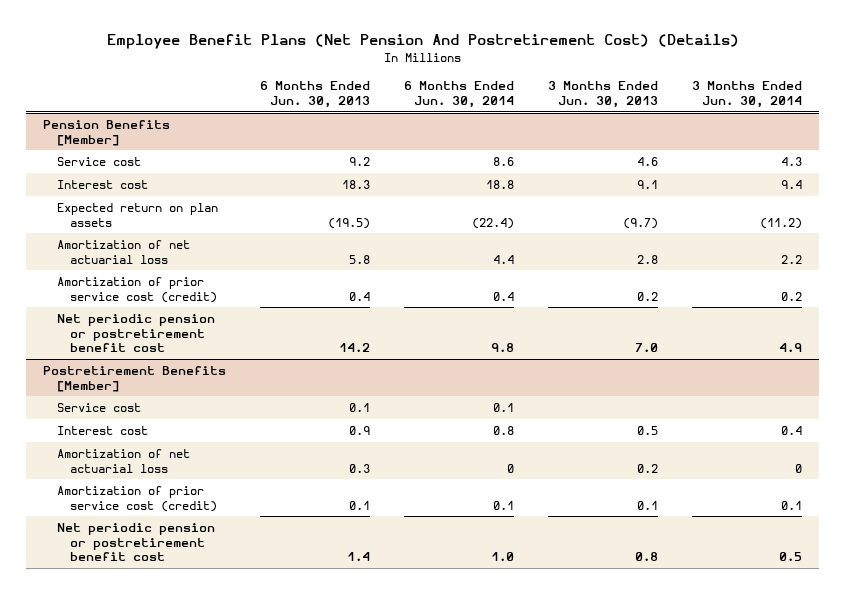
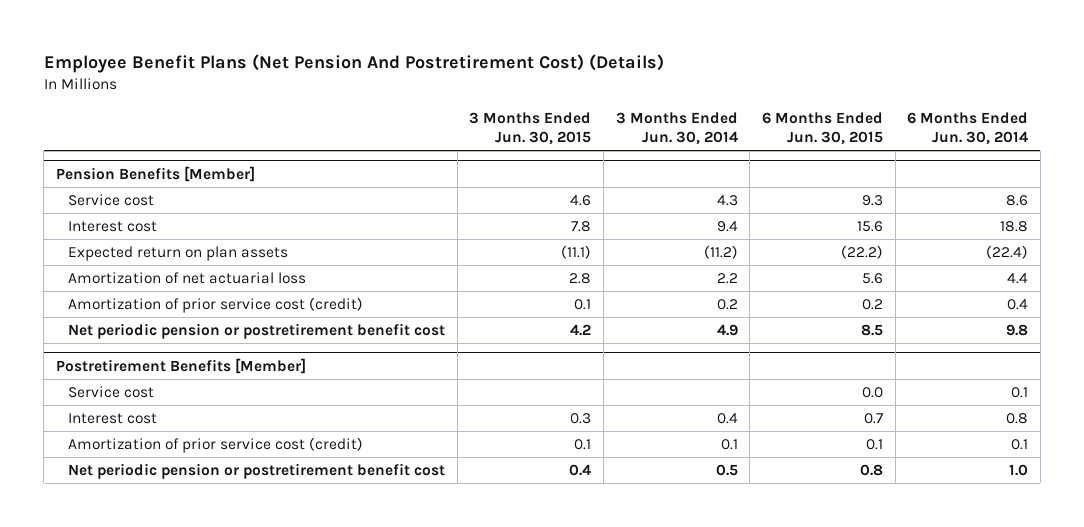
[260,81,371,108] 6 Months Ended Jun. 30, 2013 -> none
[547,81,658,108] 3 Months Ended Jun. 30, 2013 -> none
none -> [469,111,592,146] 3 Months Ended Jun. 30, 2015
none -> [761,111,883,146] 6 Months Ended Jun. 30, 2015
[56,449,190,473] Amortization of net actuarial loss -> none

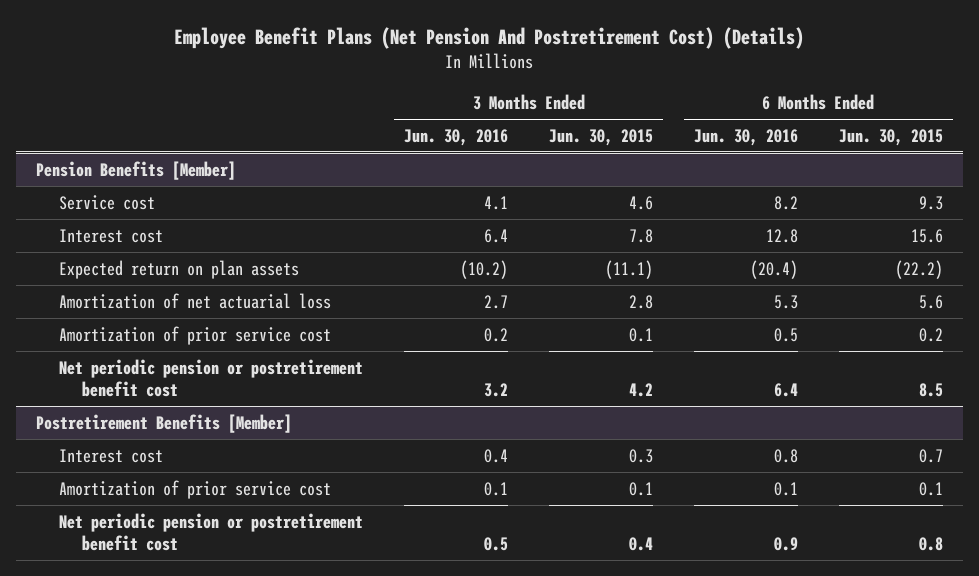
[615,111,738,146] 3 Months Ended Jun. 30, 2014 -> none
[907,111,1029,146] 6 Months Ended Jun. 30, 2014 -> none
none -> [404,128,509,146] Jun. 30, 2016
none -> [693,128,798,146] Jun. 30, 2016
[67,296,363,313] Amortization of prior service cost (credit) -> [59,325,332,345] Amortization of prior service cost
[67,385,154,398] Service cost -> none
[67,436,363,453] Amortization of prior service cost (credit) -> [59,479,332,499] Amortization of prior service cost

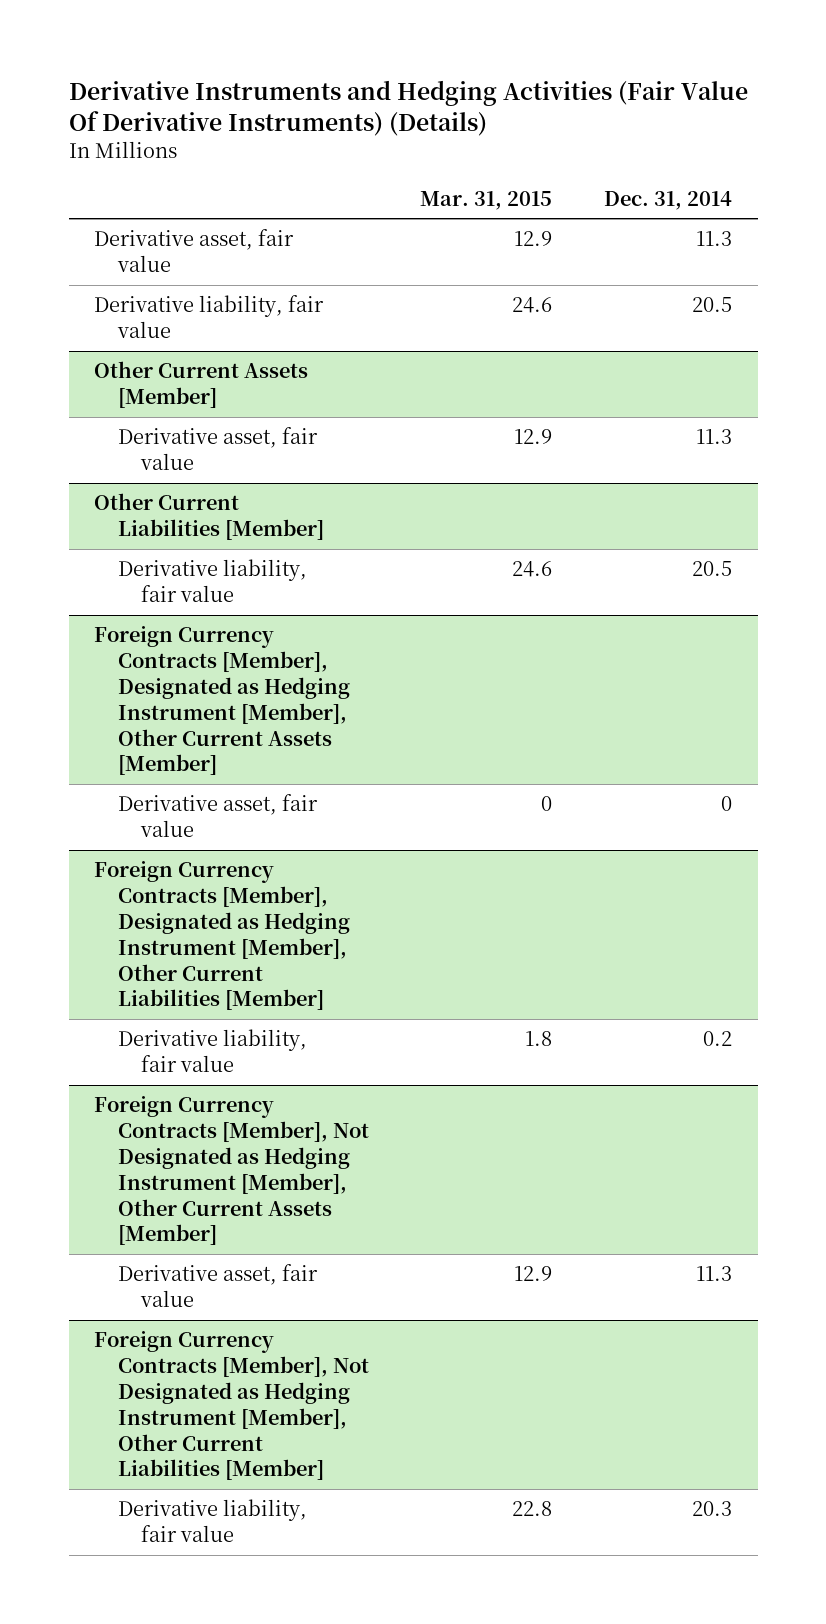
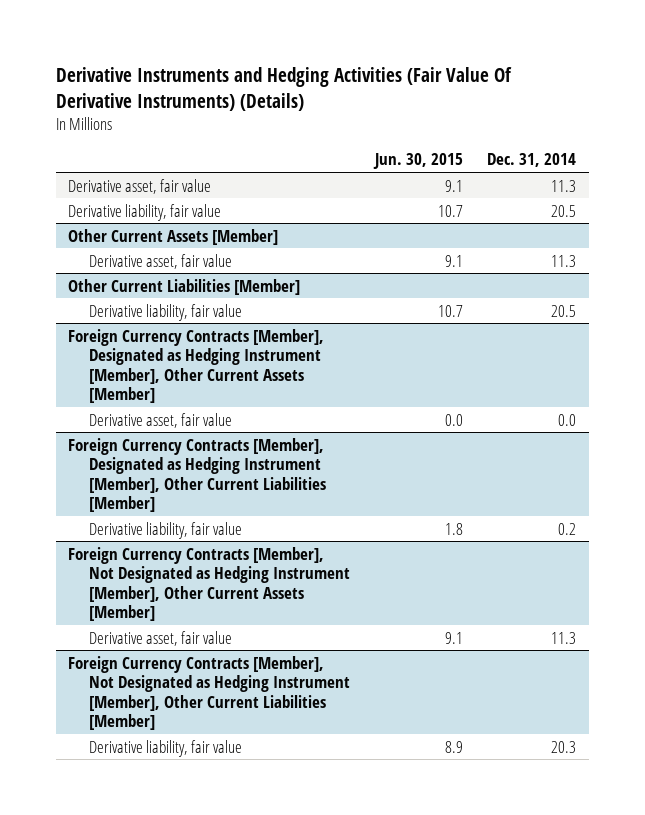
[420,190,553,210] Mar. 31, 2015 -> none
none -> [372,153,463,170] Jun. 30, 2015
[720,796,732,812] 0 -> [558,413,577,426] 0.0

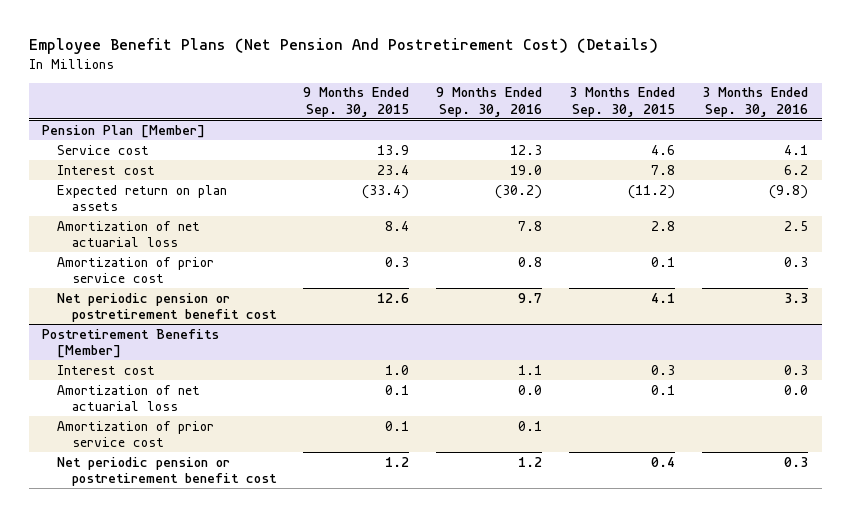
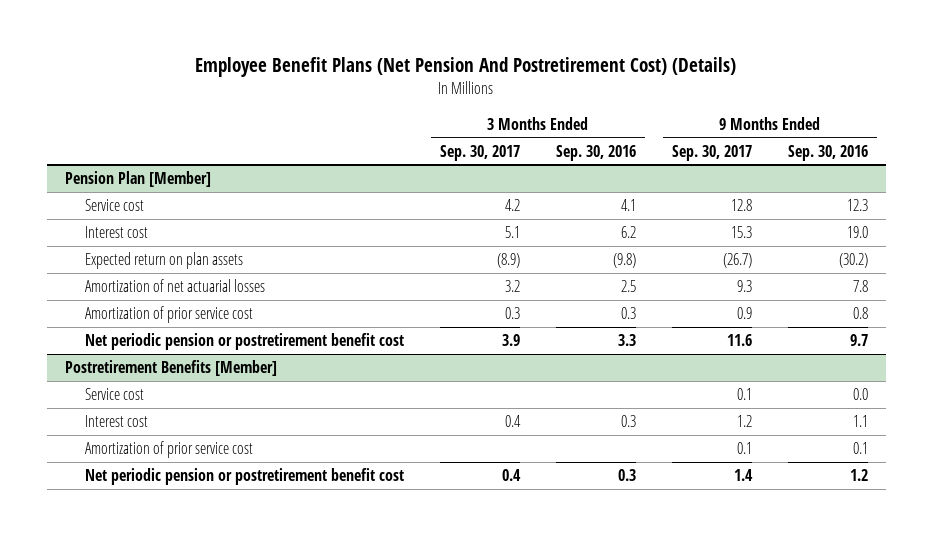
[303,87,410,117] 9 Months Ended Sep. 30, 2015 -> none
[569,87,676,117] 3 Months Ended Sep. 30, 2015 -> none
none -> [439,144,520,161] Sep. 30, 2017
none -> [671,144,752,161] Sep. 30, 2017
[57,220,201,247] Amortization of net actuarial loss -> [84,279,265,293] Amortization of net actuarial losses
none -> [84,388,144,401] Service cost
[57,384,201,411] Amortization of net actuarial loss -> none

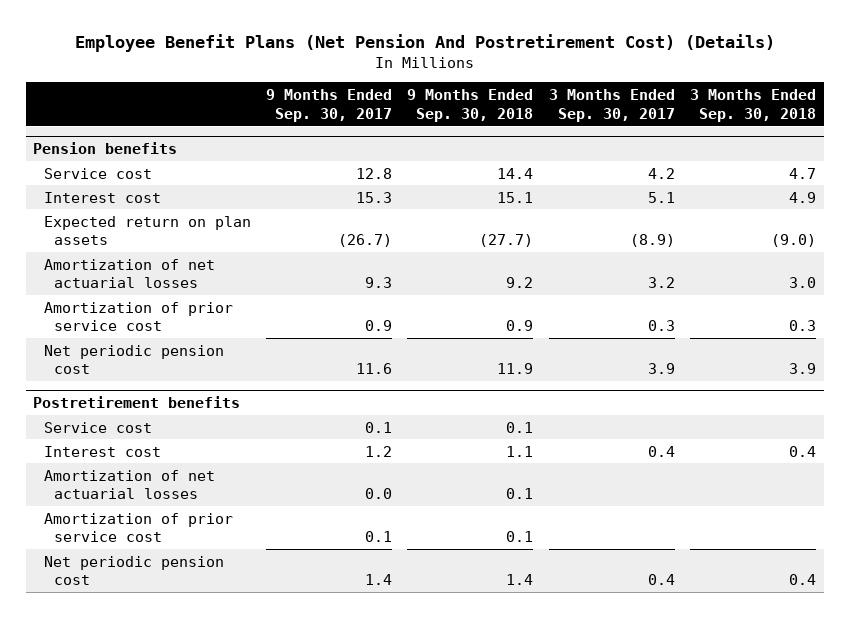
[555,144,636,161] Sep. 30, 2016 -> none
[787,144,868,161] Sep. 30, 2016 -> none
none -> [407,89,534,122] 9 Months Ended Sep. 30, 2018
none -> [690,89,817,122] 3 Months Ended Sep. 30, 2018
[64,171,211,188] Pension Plan [Member] -> [33,142,178,155] Pension benefits
[84,333,404,351] Net periodic pension or postretirement benefit cost -> [43,344,224,375] Net periodic pension cost
[64,360,277,377] Postretirement Benefits [Member] -> [33,396,241,409] Postretirement benefits
none -> [43,469,215,500] Amortization of net actuarial losses
[84,468,404,486] Net periodic pension or postretirement benefit cost -> [43,555,224,586] Net periodic pension cost

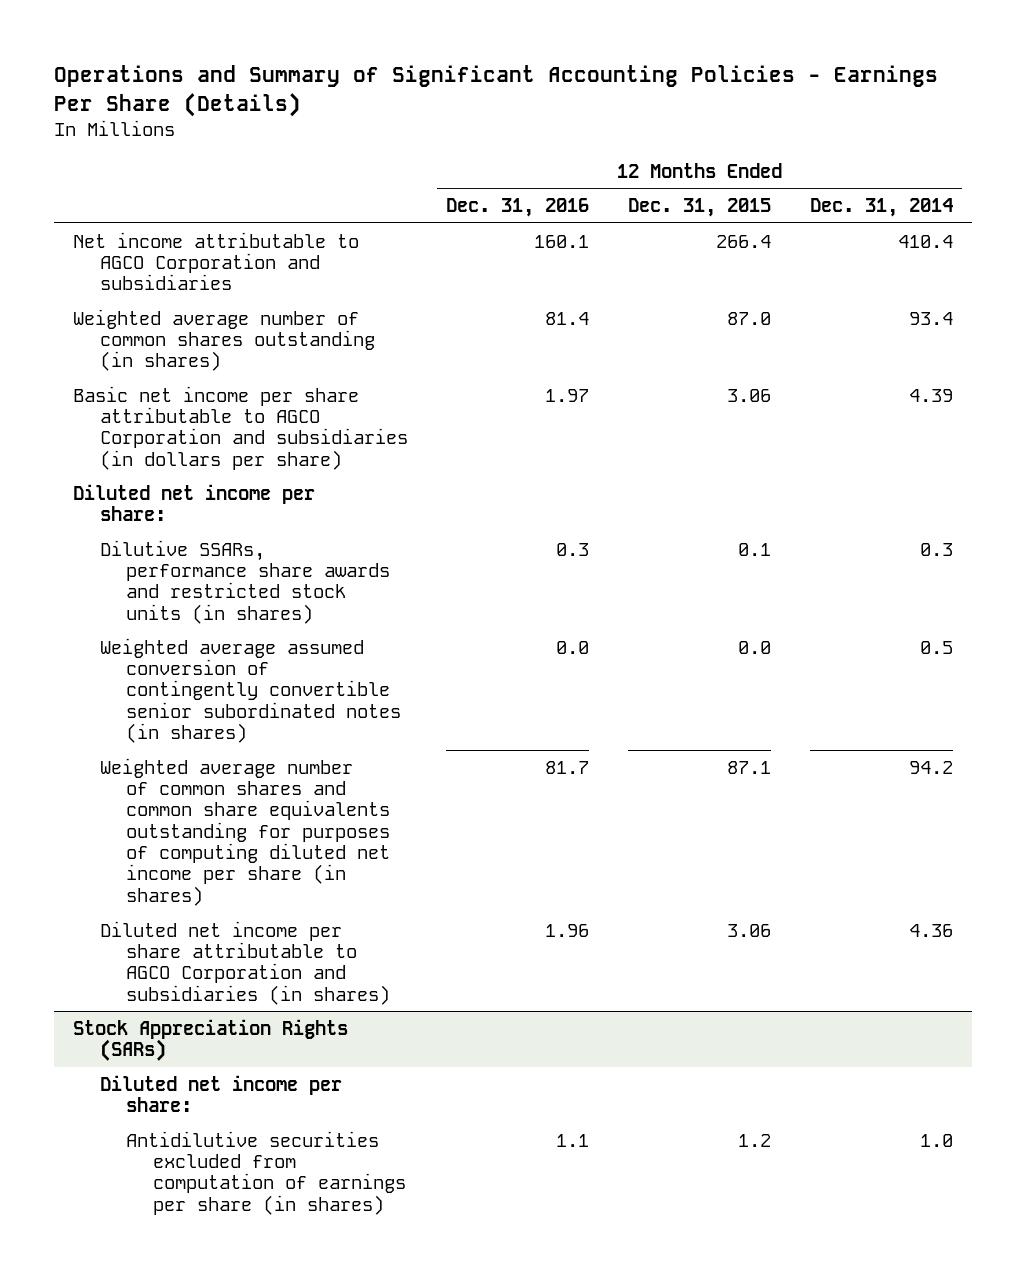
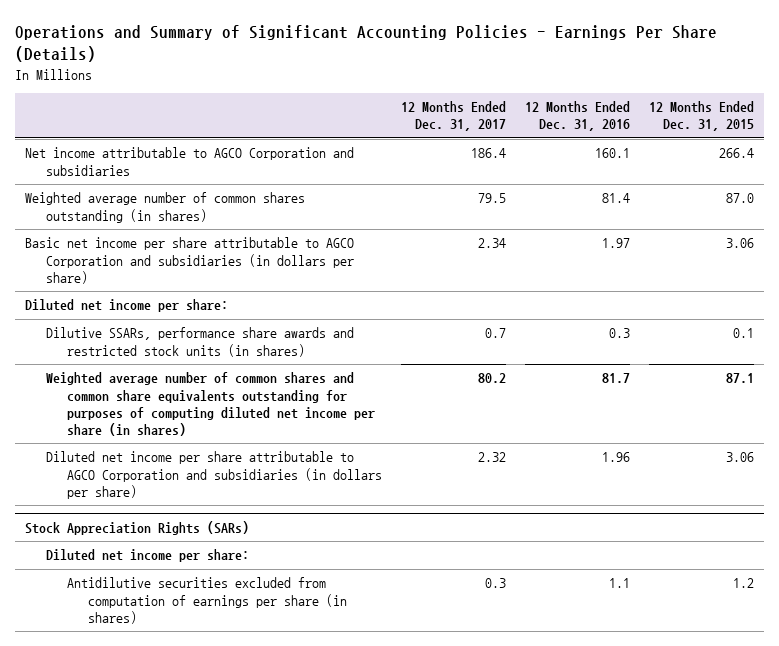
[809,198,953,218] Dec. 31, 2014 -> none
none -> [400,101,506,132] 12 Months Ended Dec. 31, 2017
[99,637,402,744] Weighted average assumed conversion of contingently convertible senior subordinated notes (in shares) -> none
[99,920,391,1005] Diluted net income per share attributable to AGCO Corporation and subsidiaries (in shares) -> [45,451,382,499] Diluted net income per share attributable to AGCO Corporation and subsidiaries (in dollars per share)

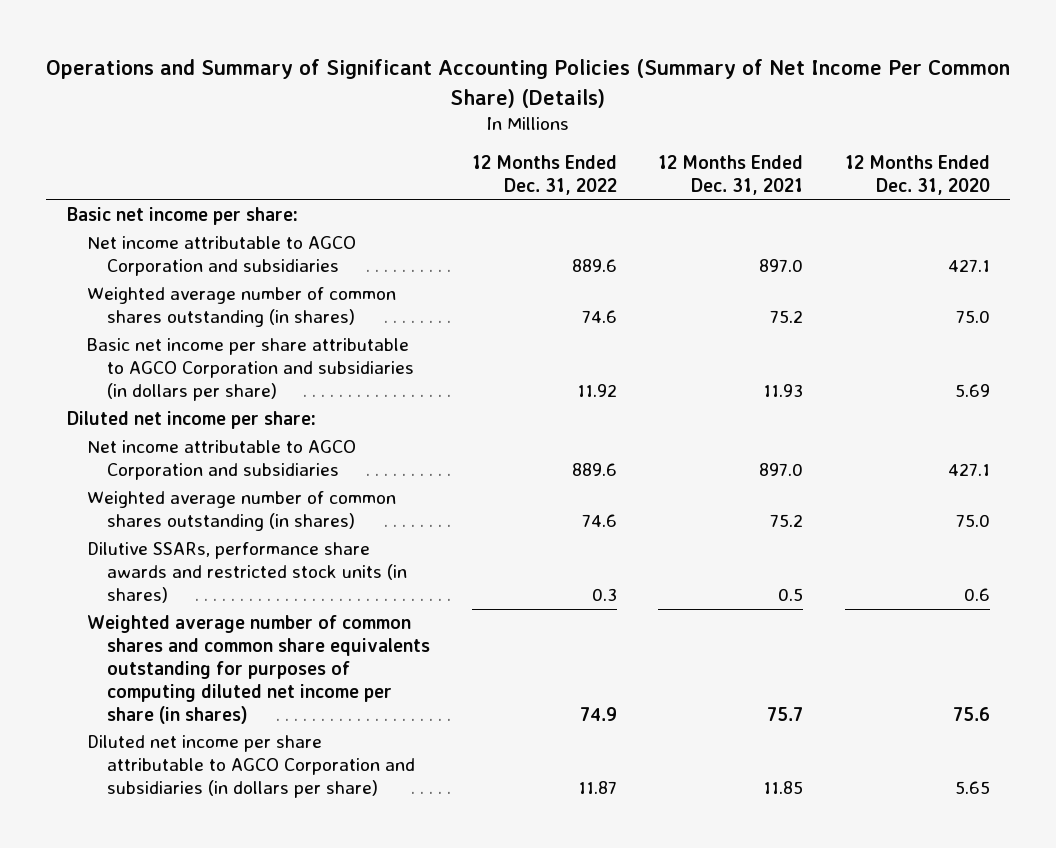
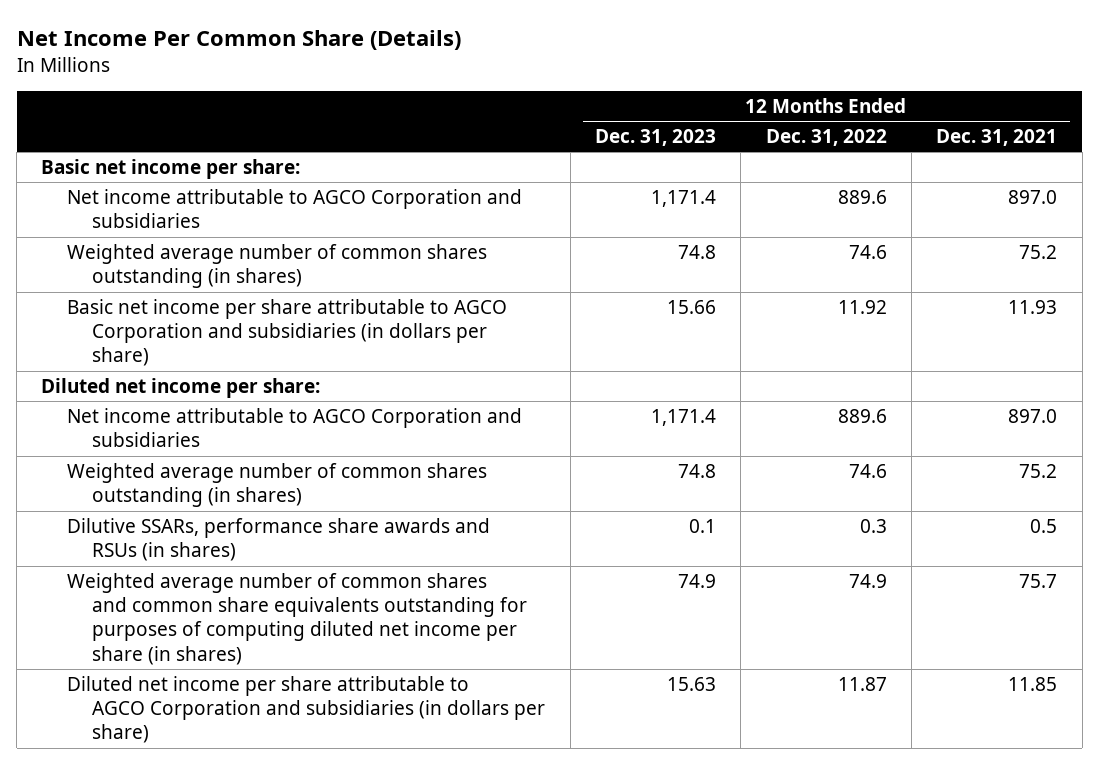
[46,59,1011,108] Operations and Summary of Significant Accounting Policies (Summary of Net Income Per Common Share) (Details) -> [16,30,461,51] Net Income Per Common Share (Details)
[844,155,990,196] 12 Months Ended Dec. 31, 2020 -> none
none -> [594,129,716,147] Dec. 31, 2023
[86,542,408,604] Dilutive SSARs, performance share awards and restricted stock units (in shares) -> [66,517,490,562] Dilutive SSARs, performance share awards and RSUs (in shares)

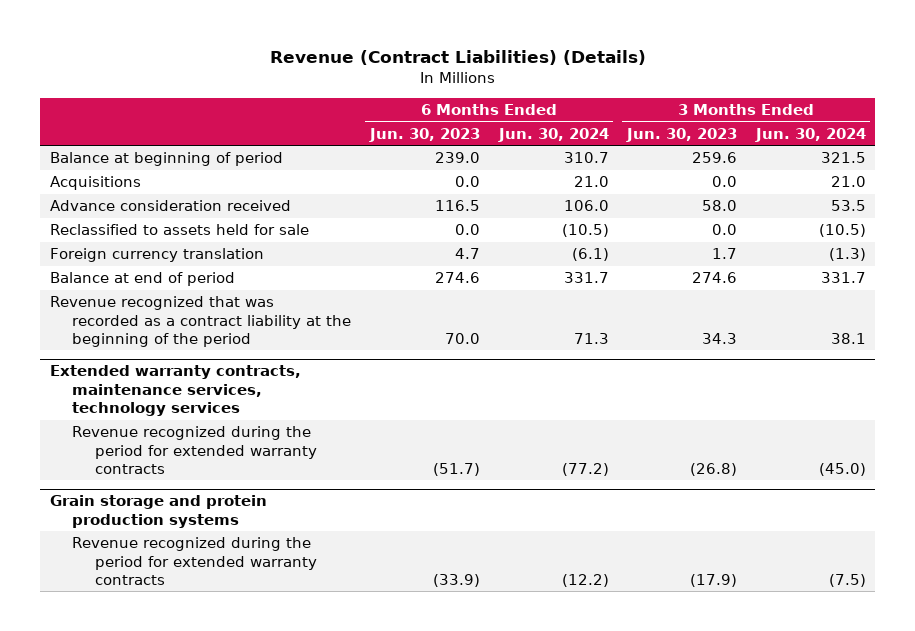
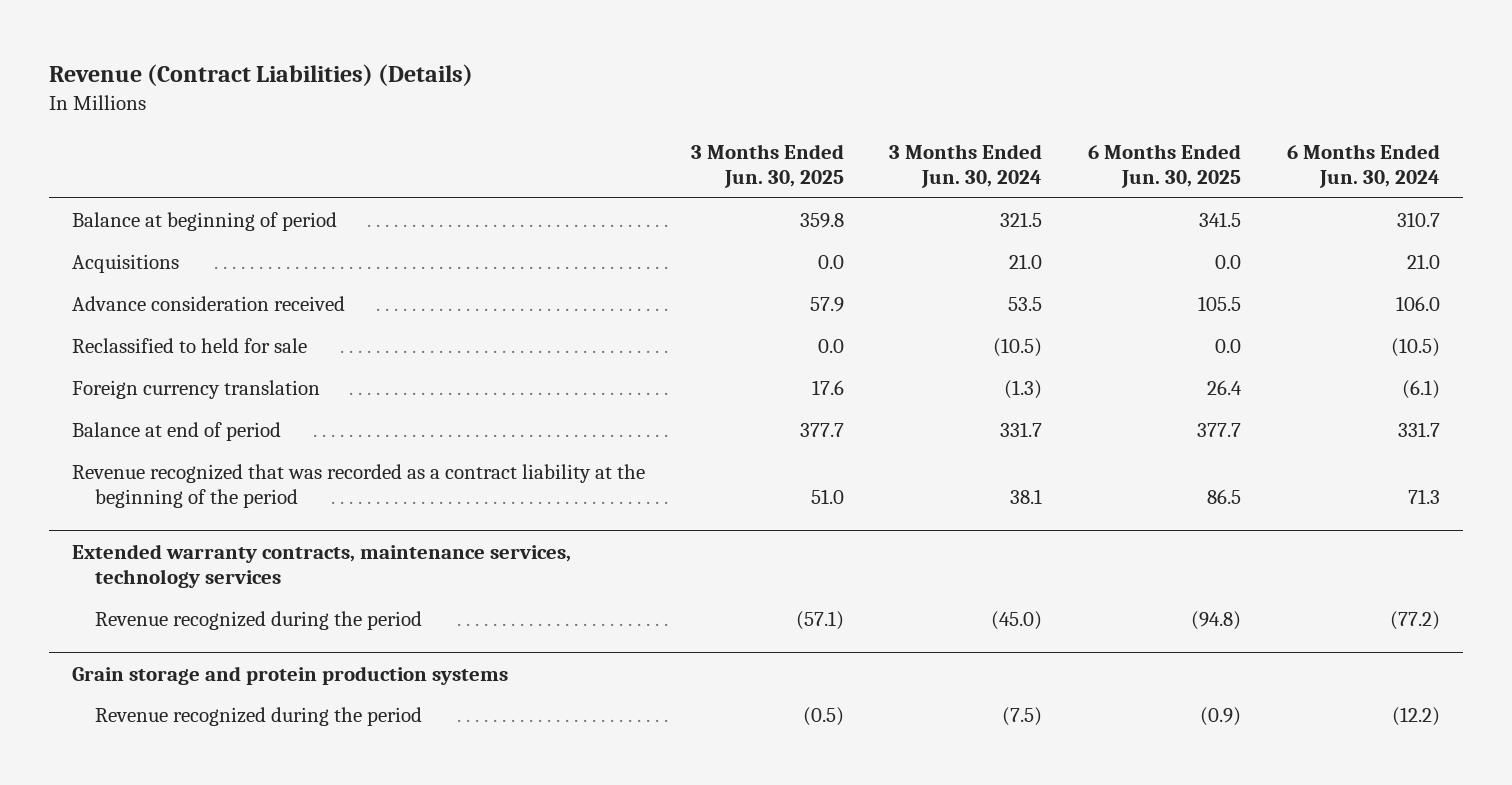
[368,127,480,142] Jun. 30, 2023 -> none
[626,127,738,142] Jun. 30, 2023 -> none
none -> [690,143,844,189] 3 Months Ended Jun. 30, 2025
none -> [1088,143,1242,189] 6 Months Ended Jun. 30, 2025
[49,224,309,236] Reclassified to assets held for sale -> [71,337,307,353] Reclassified to held for sale
[72,426,317,474] Revenue recognized during the period for extended warranty contracts -> [94,610,422,630] Revenue recognized during the period
[72,537,317,585] Revenue recognized during the period for extended warranty contracts -> [94,706,422,726] Revenue recognized during the period

